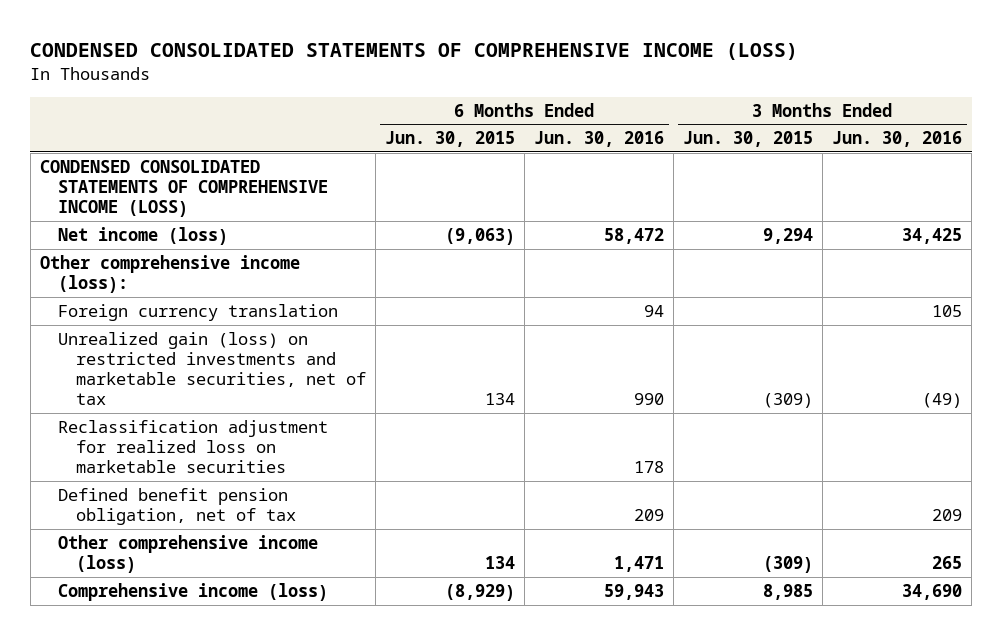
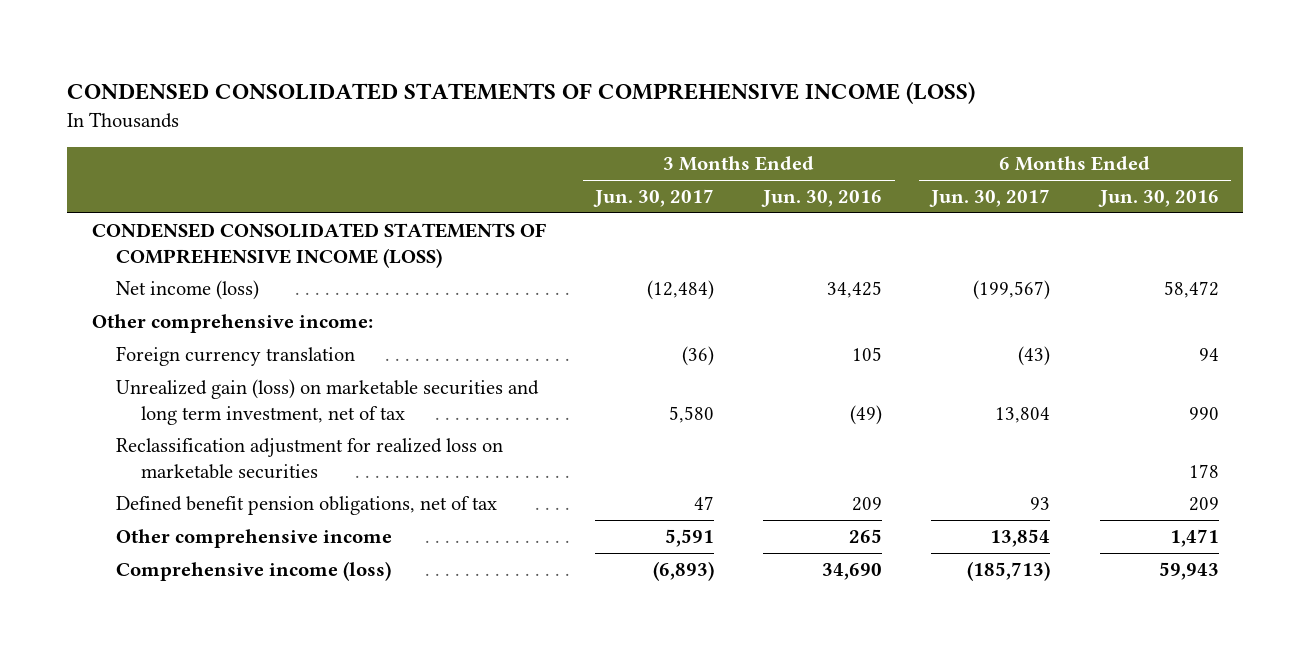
[384,131,515,148] Jun. 30, 2015 -> none
[682,131,813,148] Jun. 30, 2015 -> none
none -> [593,189,715,208] Jun. 30, 2017
none -> [929,189,1051,208] Jun. 30, 2017
[39,254,300,294] Other comprehensive income (loss): -> [91,314,373,334] Other comprehensive income:
[57,331,366,406] Unrealized gain (loss) on restricted investments and marketable securities, net of tax -> [116,379,540,425] Unrealized gain (loss) on marketable securities and long term investment, net of tax
[57,487,296,526] Defined benefit pension obligation, net of tax -> [116,496,498,516] Defined benefit pension obligations, net of tax
[57,534,318,574] Other comprehensive income (loss) -> [116,529,393,549] Other comprehensive income

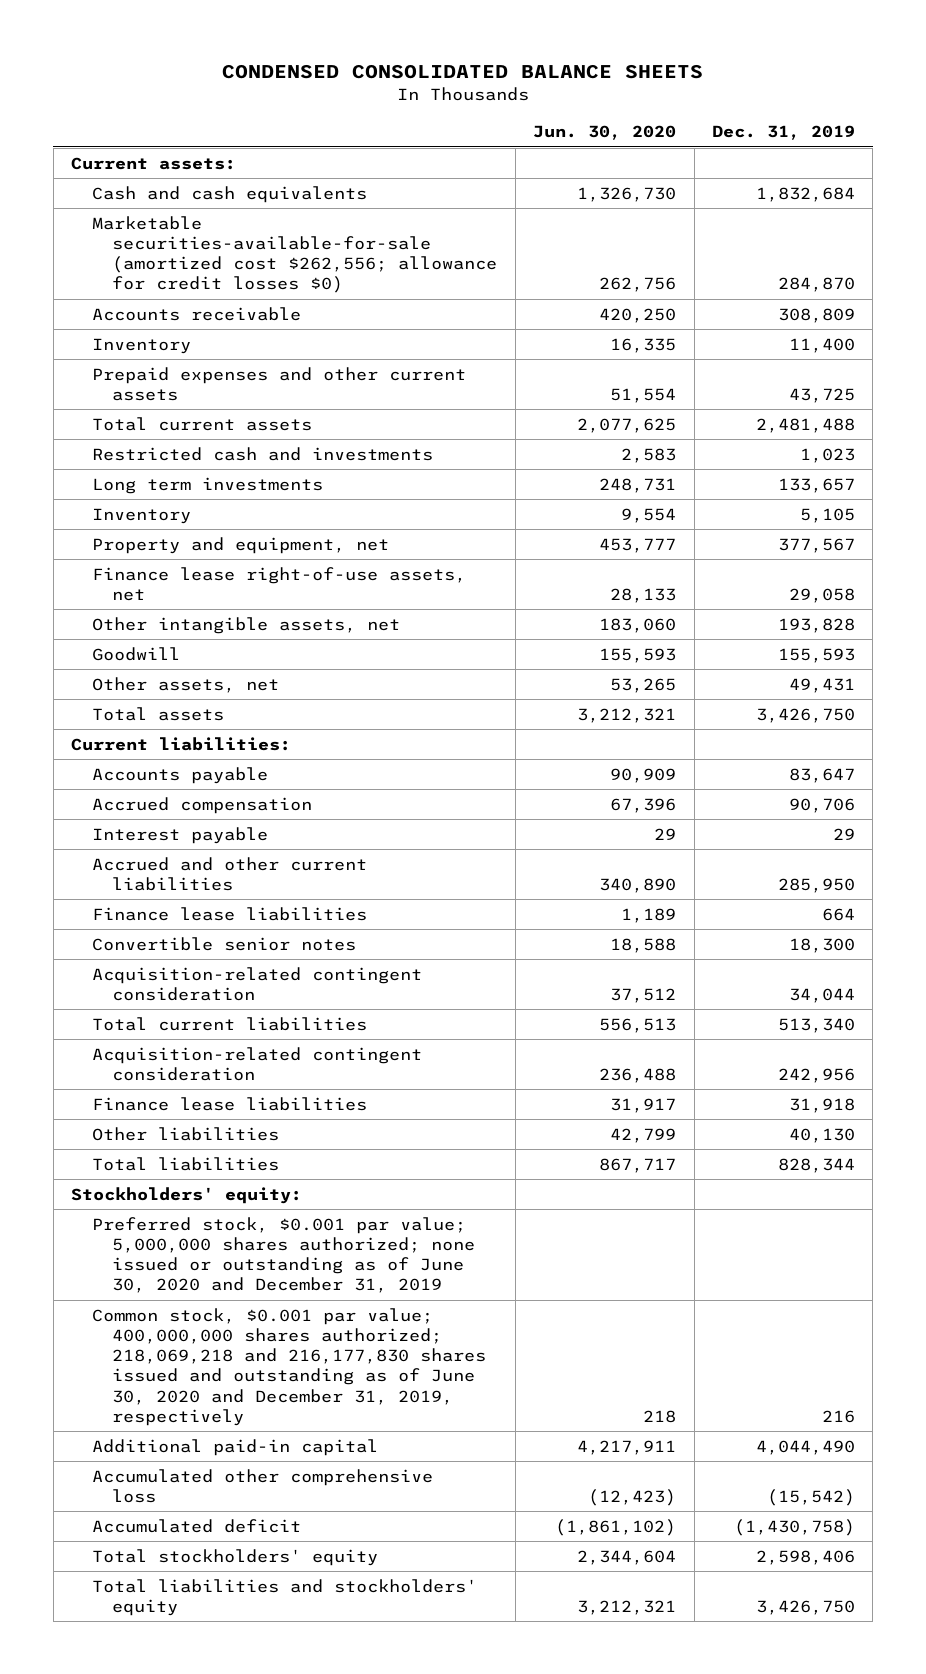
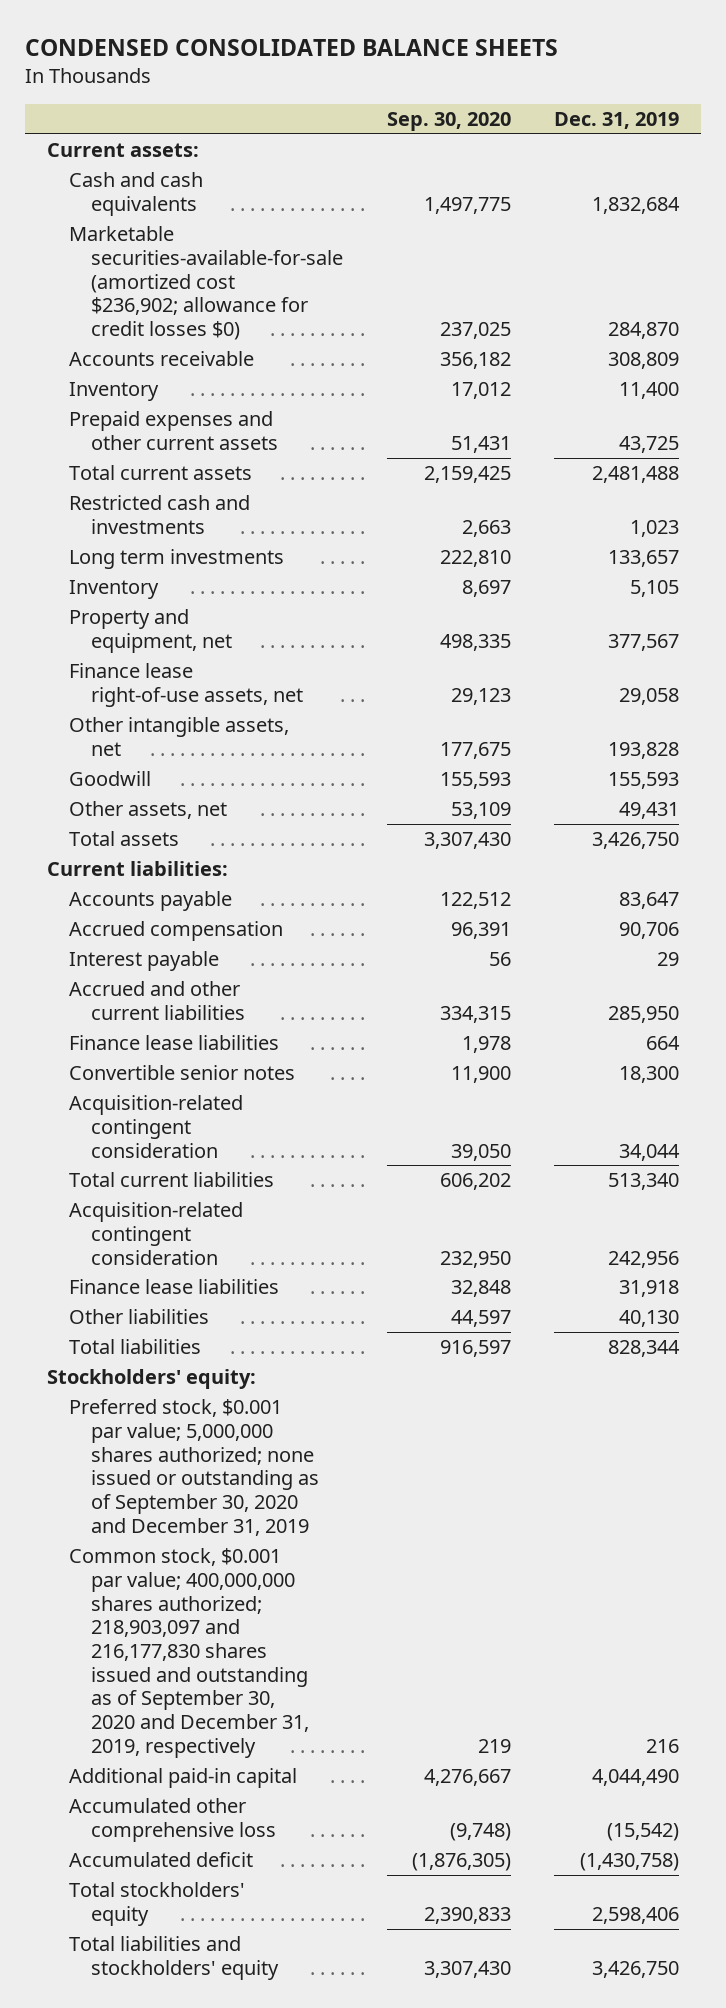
[533,125,677,141] Jun. 30, 2020 -> none
none -> [386,112,511,132] Sep. 30, 2020
[91,215,498,294] Marketable securities-available-for-sale (amortized cost $262,556; allowance for credit losses $0) -> [68,226,343,341] Marketable securities-available-for-sale (amortized cost $236,902; allowance for credit losses $0)
[91,1216,476,1294] Preferred stock, $0.001 par value; 5,000,000 shares authorized; none issued or outstanding as of June 30, 2020 and December 31, 2019 -> [68,1399,319,1536] Preferred stock, $0.001 par value; 5,000,000 shares authorized; none issued or outstanding as of September 30, 2020 and December 31, 2019
[91,1307,487,1426] Common stock, $0.001 par value; 400,000,000 shares authorized; 218,069,218 and 216,177,830 shares issued and outstanding as of June 30, 2020 and December 31, 2019, respectively -> [68,1548,309,1758] Common stock, $0.001 par value; 400,000,000 shares authorized; 218,903,097 and 216,177,830 shares issued and outstanding as of September 30, 2020 and December 31, 2019, respectively

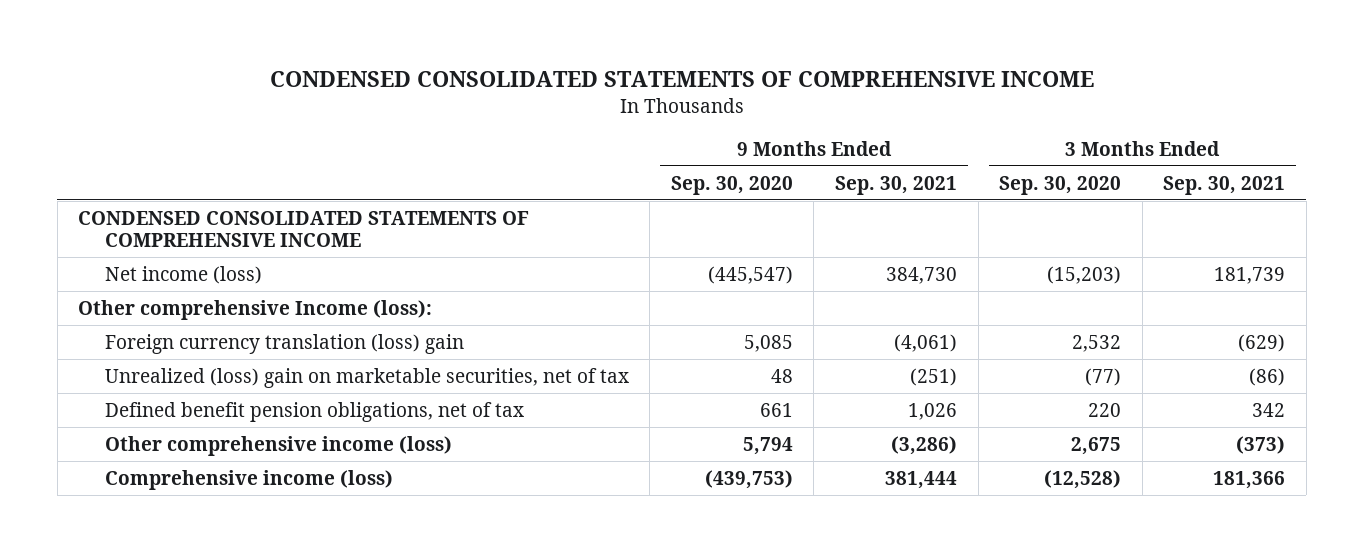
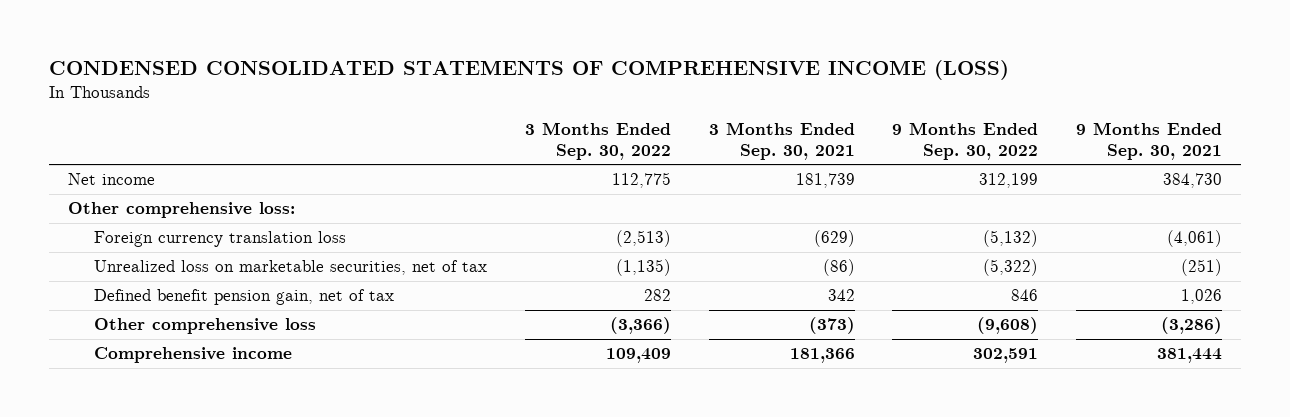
[269,70,1094,87] CONDENSED CONSOLIDATED STATEMENTS OF COMPREHENSIVE INCOME -> [49,60,1010,81] CONDENSED CONSOLIDATED STATEMENTS OF COMPREHENSIVE INCOME (LOSS)
[670,175,793,195] Sep. 30, 2020 -> none
[999,175,1122,195] Sep. 30, 2020 -> none
none -> [524,122,671,160] 3 Months Ended Sep. 30, 2022
none -> [892,122,1039,160] 9 Months Ended Sep. 30, 2022
[78,210,530,248] CONDENSED CONSOLIDATED STATEMENTS OF COMPREHENSIVE INCOME -> none
[104,265,262,284] Net income (loss) -> [68,173,156,186] Net income
[78,299,433,320] Other comprehensive Income (loss): -> [68,202,296,219] Other comprehensive loss:
[104,333,464,354] Foreign currency translation (loss) gain -> [93,231,346,248] Foreign currency translation loss
[104,367,629,388] Unrealized (loss) gain on marketable securities, net of tax -> [93,260,487,276] Unrealized loss on marketable securities, net of tax
[104,401,524,422] Defined benefit pension obligations, net of tax -> [93,289,394,306] Defined benefit pension gain, net of tax
[104,435,452,456] Other comprehensive income (loss) -> [93,318,316,335] Other comprehensive loss
[104,469,393,490] Comprehensive income (loss) -> [93,347,292,364] Comprehensive income

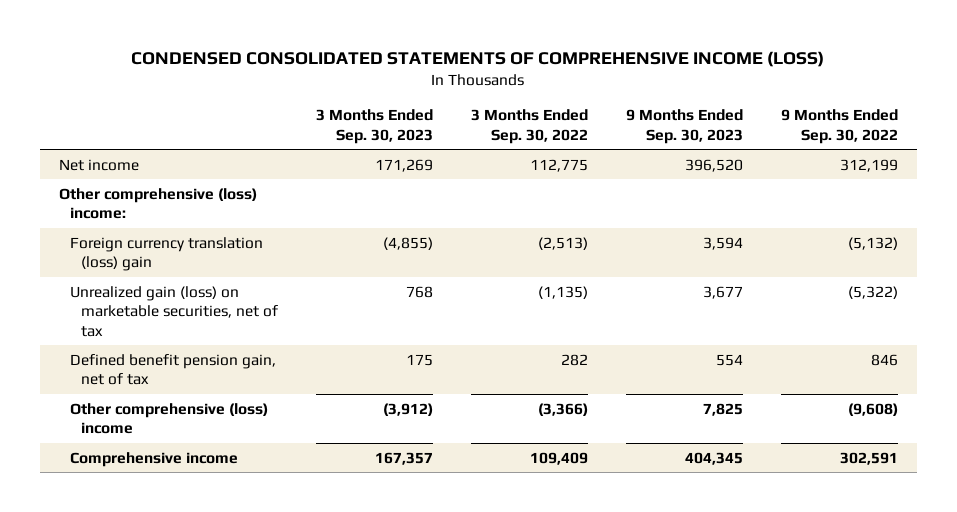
[708,122,855,160] 3 Months Ended Sep. 30, 2021 -> none
[1076,122,1223,160] 9 Months Ended Sep. 30, 2021 -> none
none -> [316,108,434,144] 3 Months Ended Sep. 30, 2023
none -> [626,108,744,144] 9 Months Ended Sep. 30, 2023
[68,202,296,219] Other comprehensive loss: -> [58,187,257,220] Other comprehensive (loss) income:
[93,231,346,248] Foreign currency translation loss -> [69,236,263,272] Foreign currency translation (loss) gain
[93,260,487,276] Unrealized loss on marketable securities, net of tax -> [69,285,279,337] Unrealized gain (loss) on marketable securities, net of tax
[93,318,316,335] Other comprehensive loss -> [69,402,268,435] Other comprehensive (loss) income

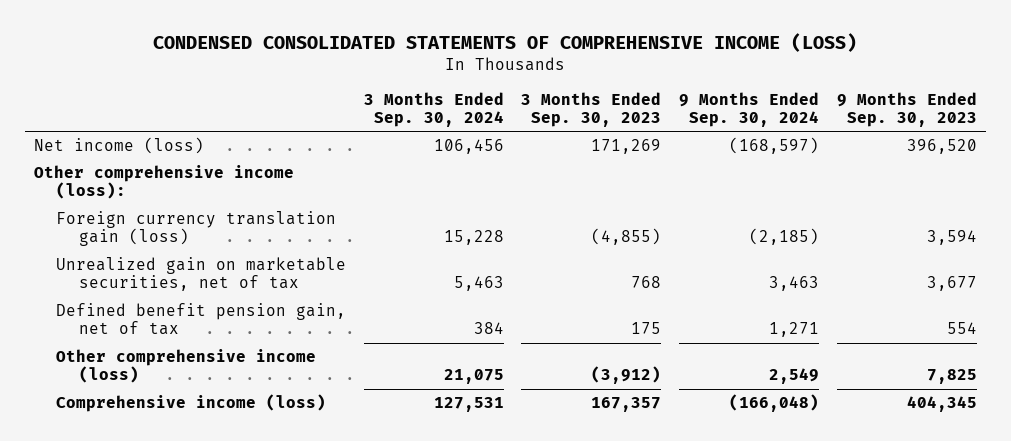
[471,108,589,144] 3 Months Ended Sep. 30, 2022 -> none
[781,108,899,144] 9 Months Ended Sep. 30, 2022 -> none
none -> [363,92,504,128] 3 Months Ended Sep. 30, 2024
none -> [679,92,820,128] 9 Months Ended Sep. 30, 2024
[58,158,139,171] Net income -> [33,137,204,155] Net income (loss)
[58,187,257,220] Other comprehensive (loss) income: -> [33,165,294,200] Other comprehensive income (loss):
[69,236,263,272] Foreign currency translation (loss) gain -> [56,211,337,247] Foreign currency translation gain (loss)
[69,285,279,337] Unrealized gain (loss) on marketable securities, net of tax -> [56,257,347,292] Unrealized gain on marketable securities, net of tax
[69,402,268,435] Other comprehensive (loss) income -> [56,349,317,384] Other comprehensive income (loss)
[69,451,238,467] Comprehensive income -> [56,394,327,413] Comprehensive income (loss)

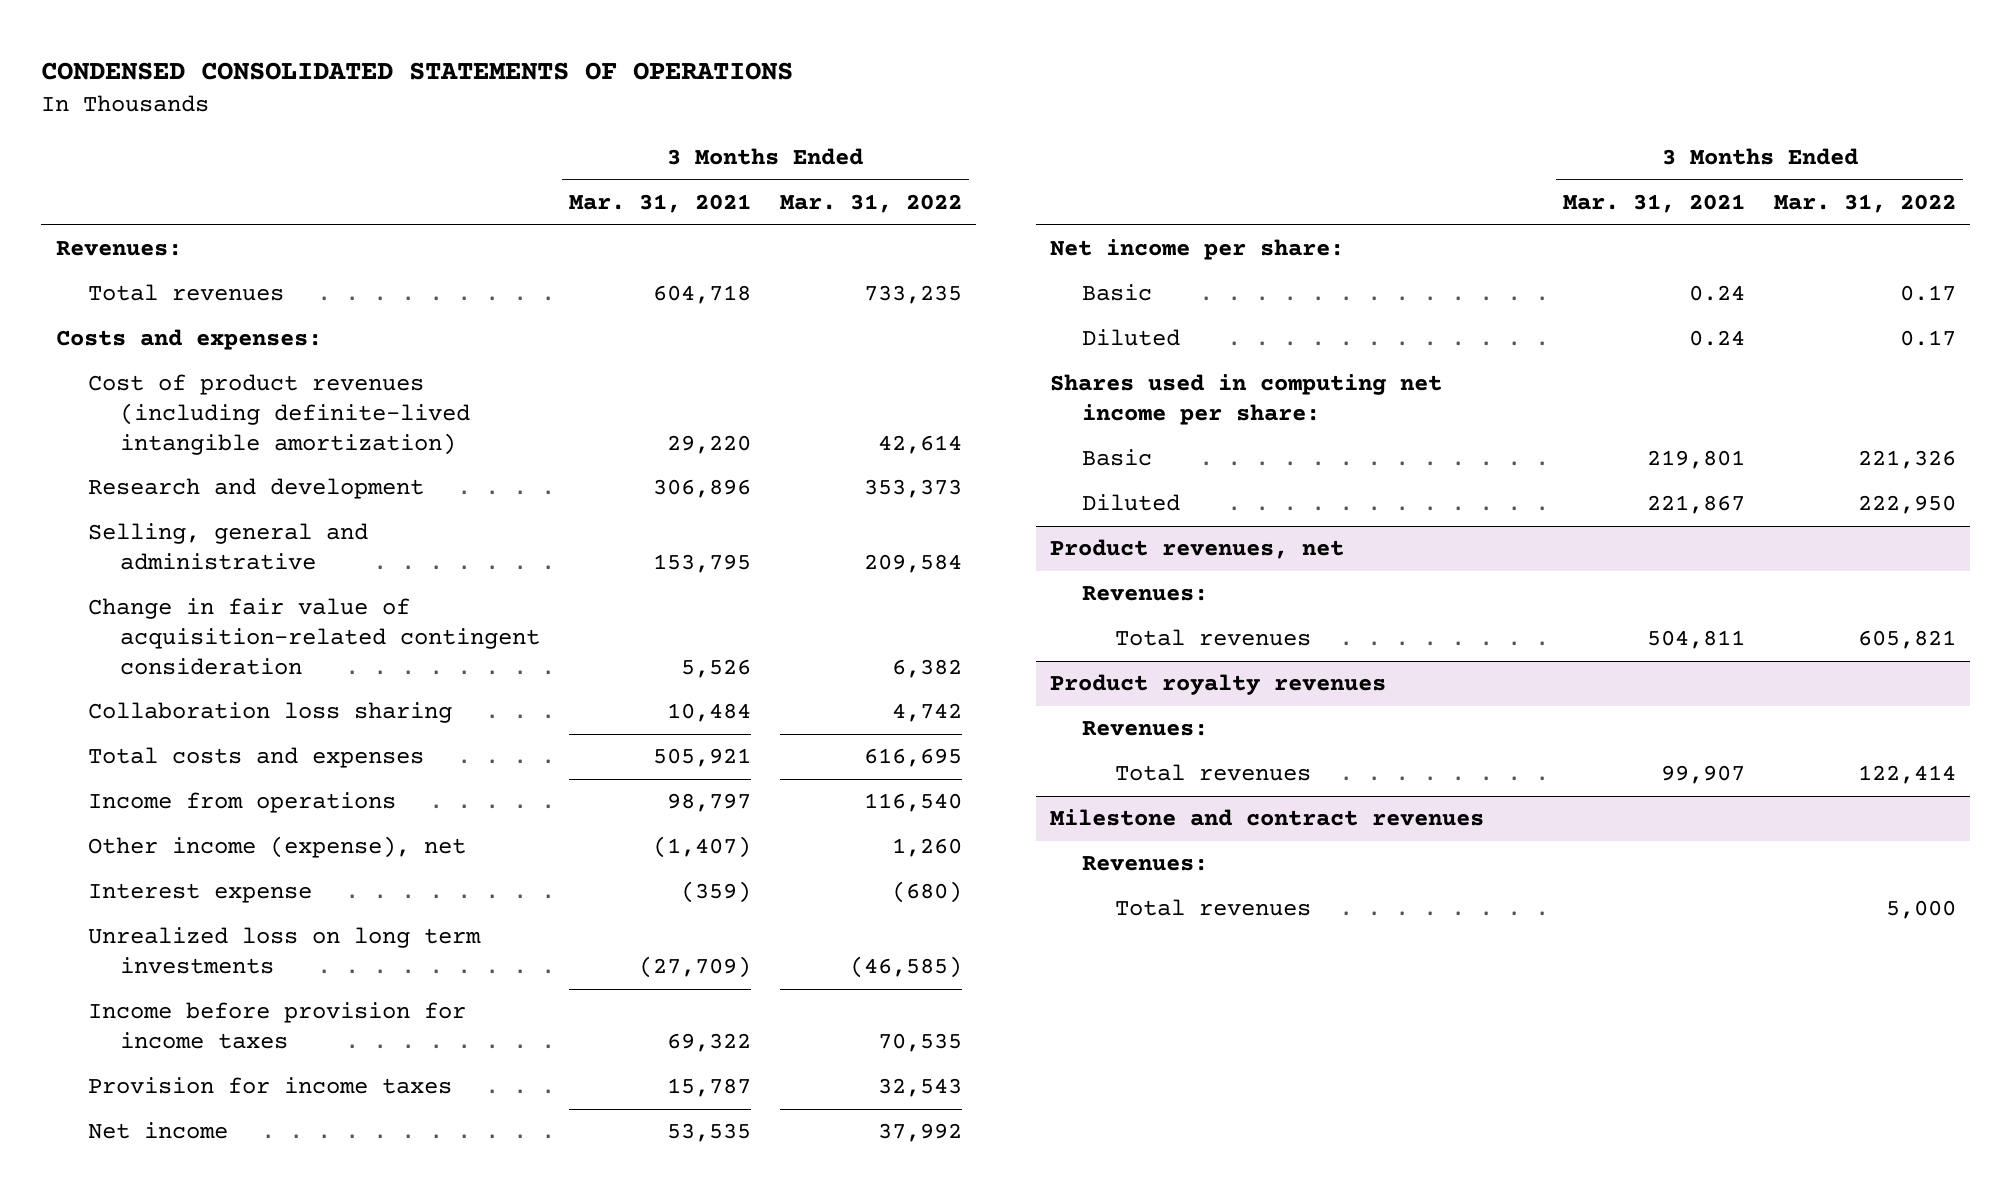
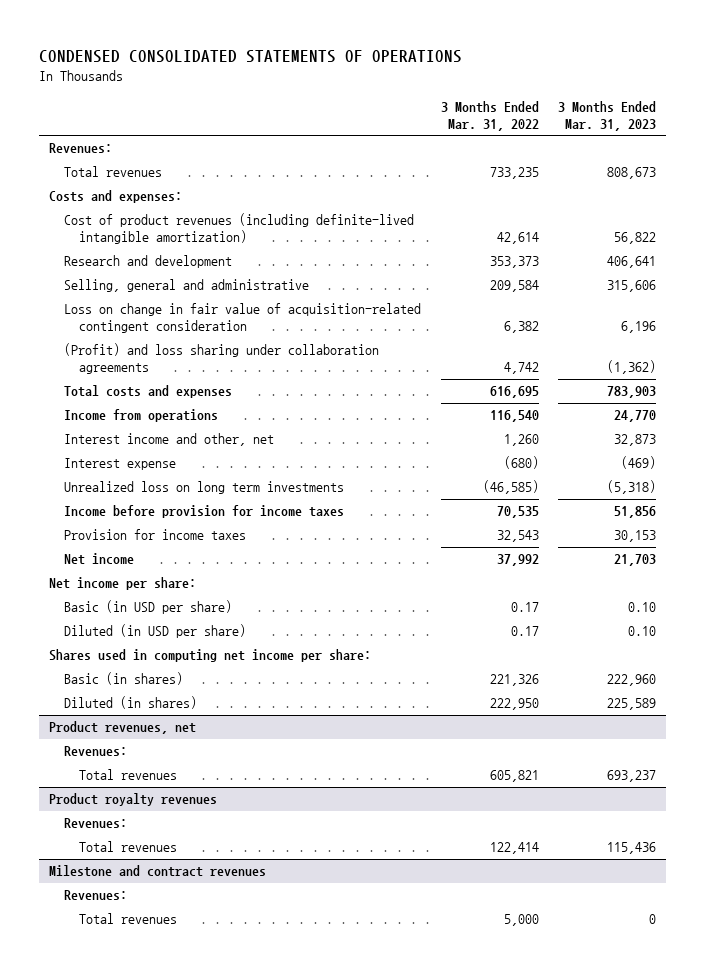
[569,194,752,214] Mar. 31, 2021 -> none
none -> [558,101,657,131] 3 Months Ended Mar. 31, 2023
[88,598,541,675] Change in fair value of acquisition-related contingent consideration -> [64,303,422,334] Loss on change in fair value of acquisition-related contingent consideration
[88,702,453,724] Collaboration loss sharing -> [64,343,380,375] (Profit) and loss sharing under collaboration agreements
[88,836,467,859] Other income (expense), net -> [64,433,275,447] Interest income and other, net
[1082,284,1153,302] Basic -> [64,600,233,615] Basic (in USD per share)
[1082,329,1181,347] Diluted -> [64,624,247,639] Diluted (in USD per share)
[1082,449,1153,467] Basic -> [64,672,184,686] Basic (in shares)
[1082,494,1181,512] Diluted -> [64,696,198,710] Diluted (in shares)

